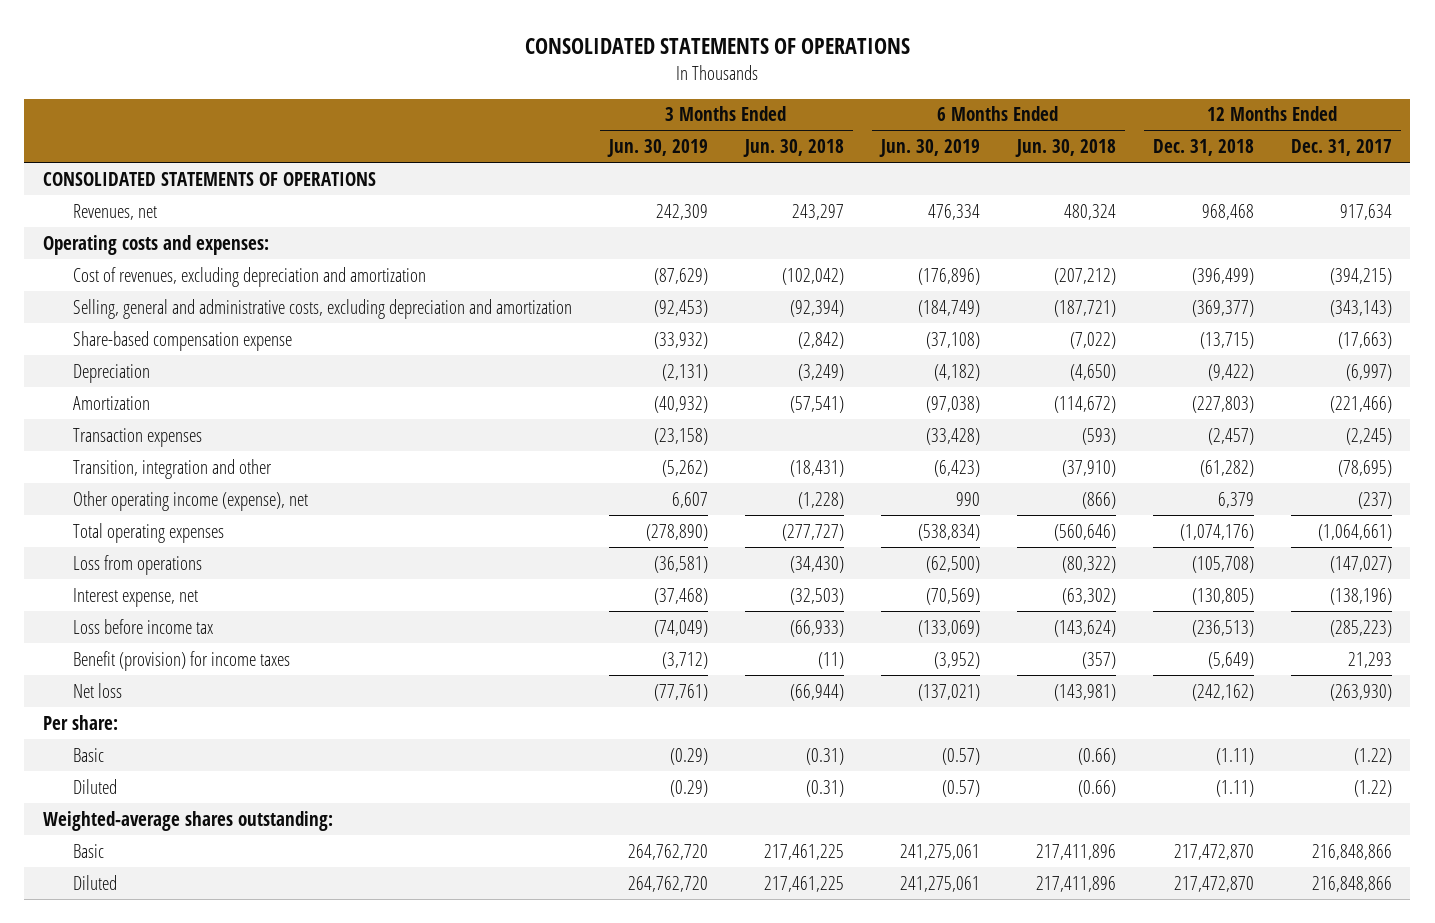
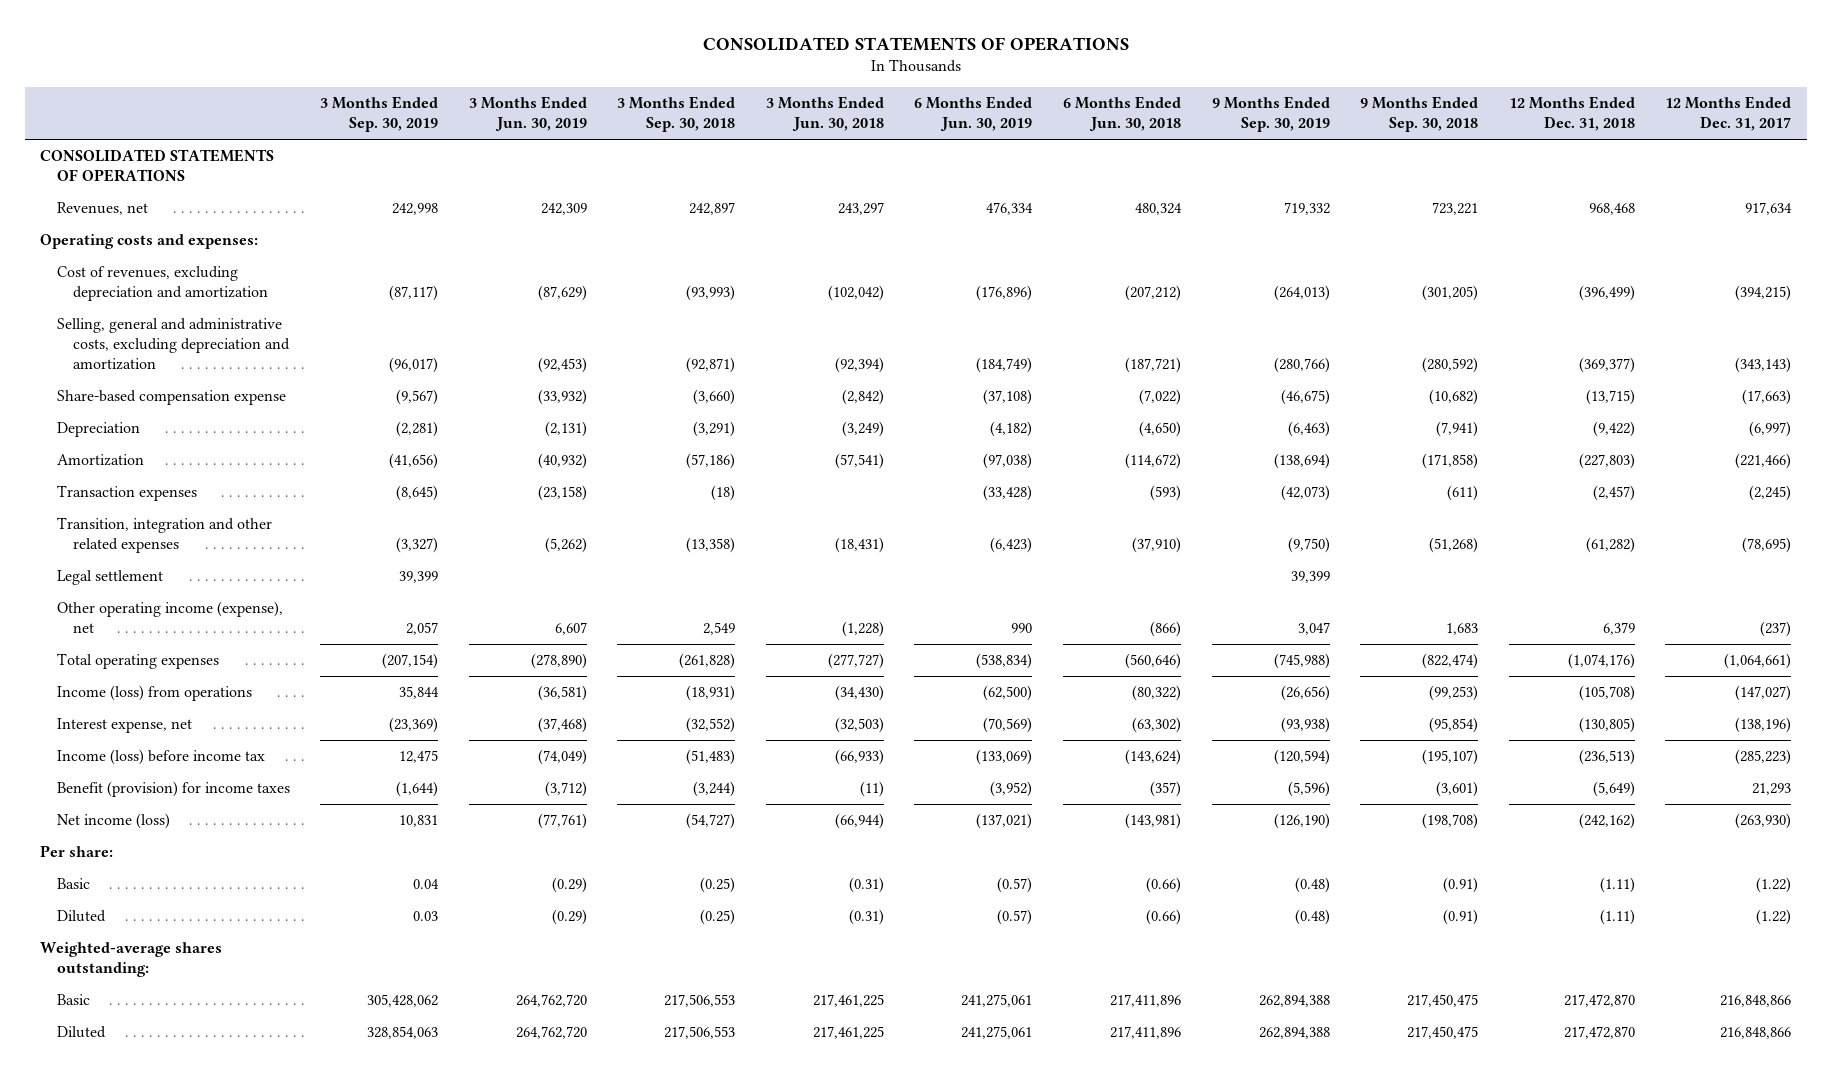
none -> [320,96,439,133] 3 Months Ended Sep. 30, 2019
none -> [617,96,736,133] 3 Months Ended Sep. 30, 2018
none -> [1211,96,1330,133] 9 Months Ended Sep. 30, 2019
none -> [1360,96,1479,133] 9 Months Ended Sep. 30, 2018
[73,458,273,479] Transition, integration and other -> [56,517,272,554] Transition, integration and other related expenses
none -> [56,570,163,586] Legal settlement
[73,554,203,575] Loss from operations -> [56,685,252,702] Income (loss) from operations
[73,618,214,634] Loss before income tax -> [56,749,265,766] Income (loss) before income tax
[73,682,123,698] Net loss -> [56,813,170,830] Net income (loss)

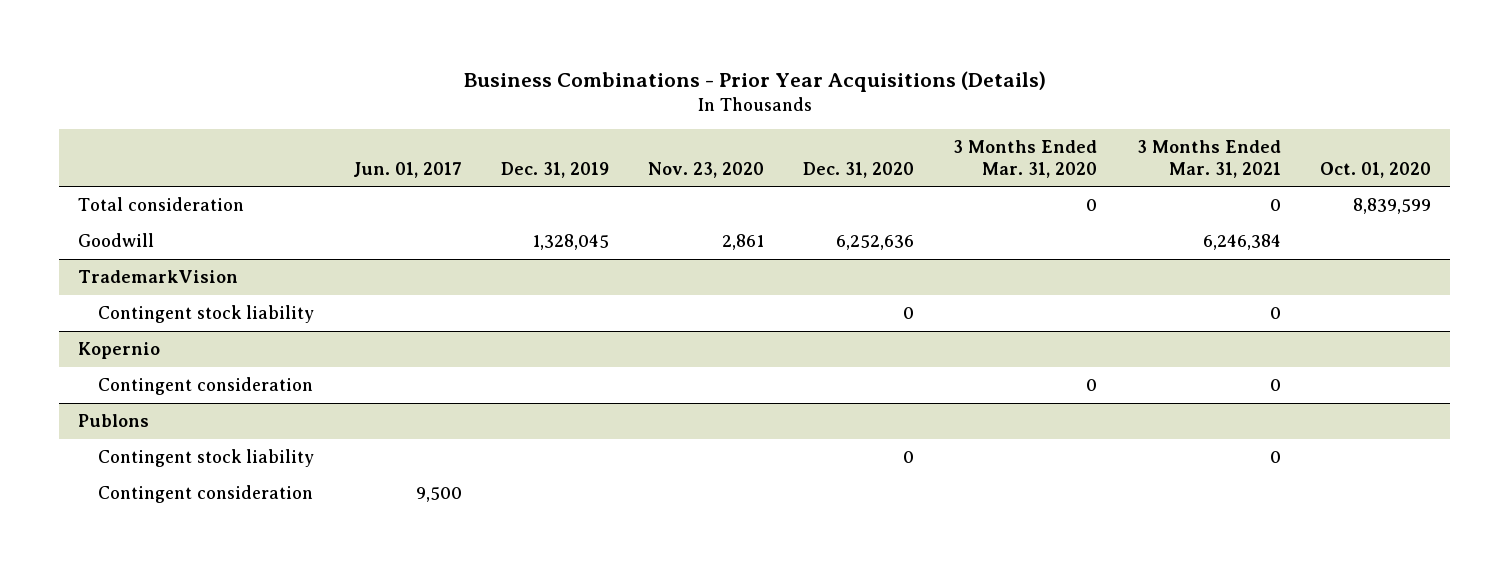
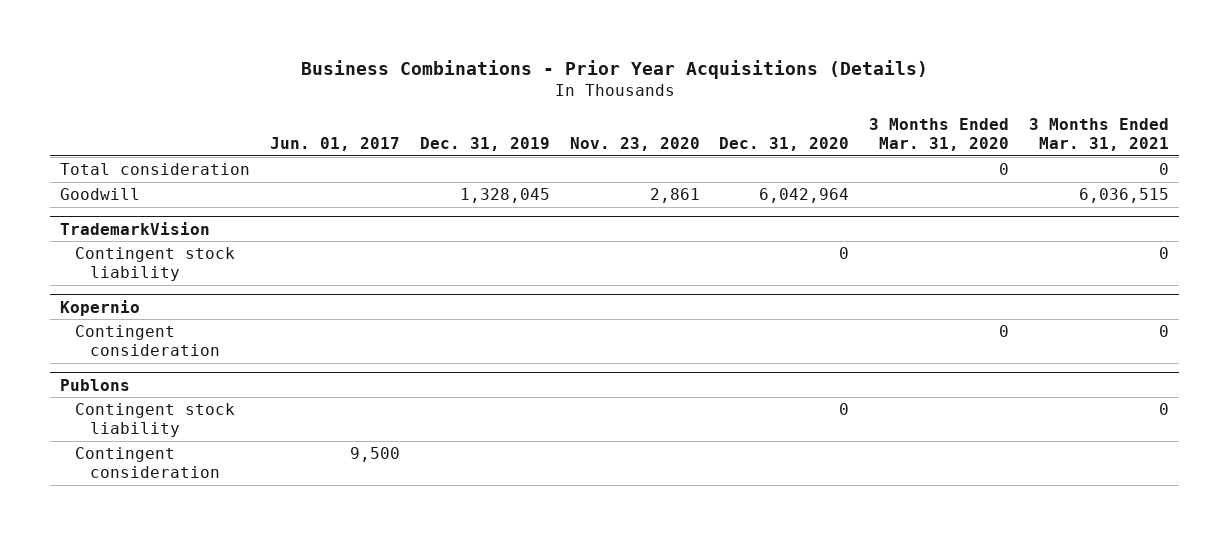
[1319,161,1431,178] Oct. 01, 2020 -> none
[836,234,915,250] 6,252,636 -> [759,188,850,204] 6,042,964
[1202,233,1281,250] 6,246,384 -> [1079,188,1170,204] 6,036,515

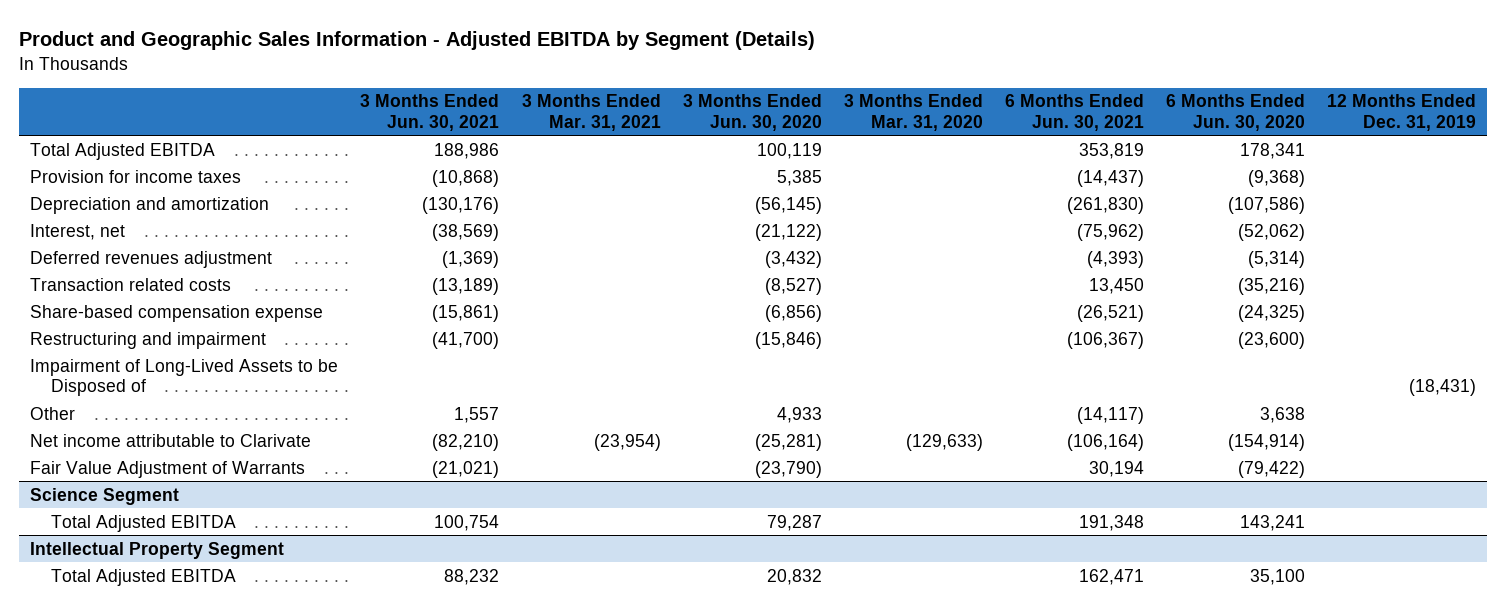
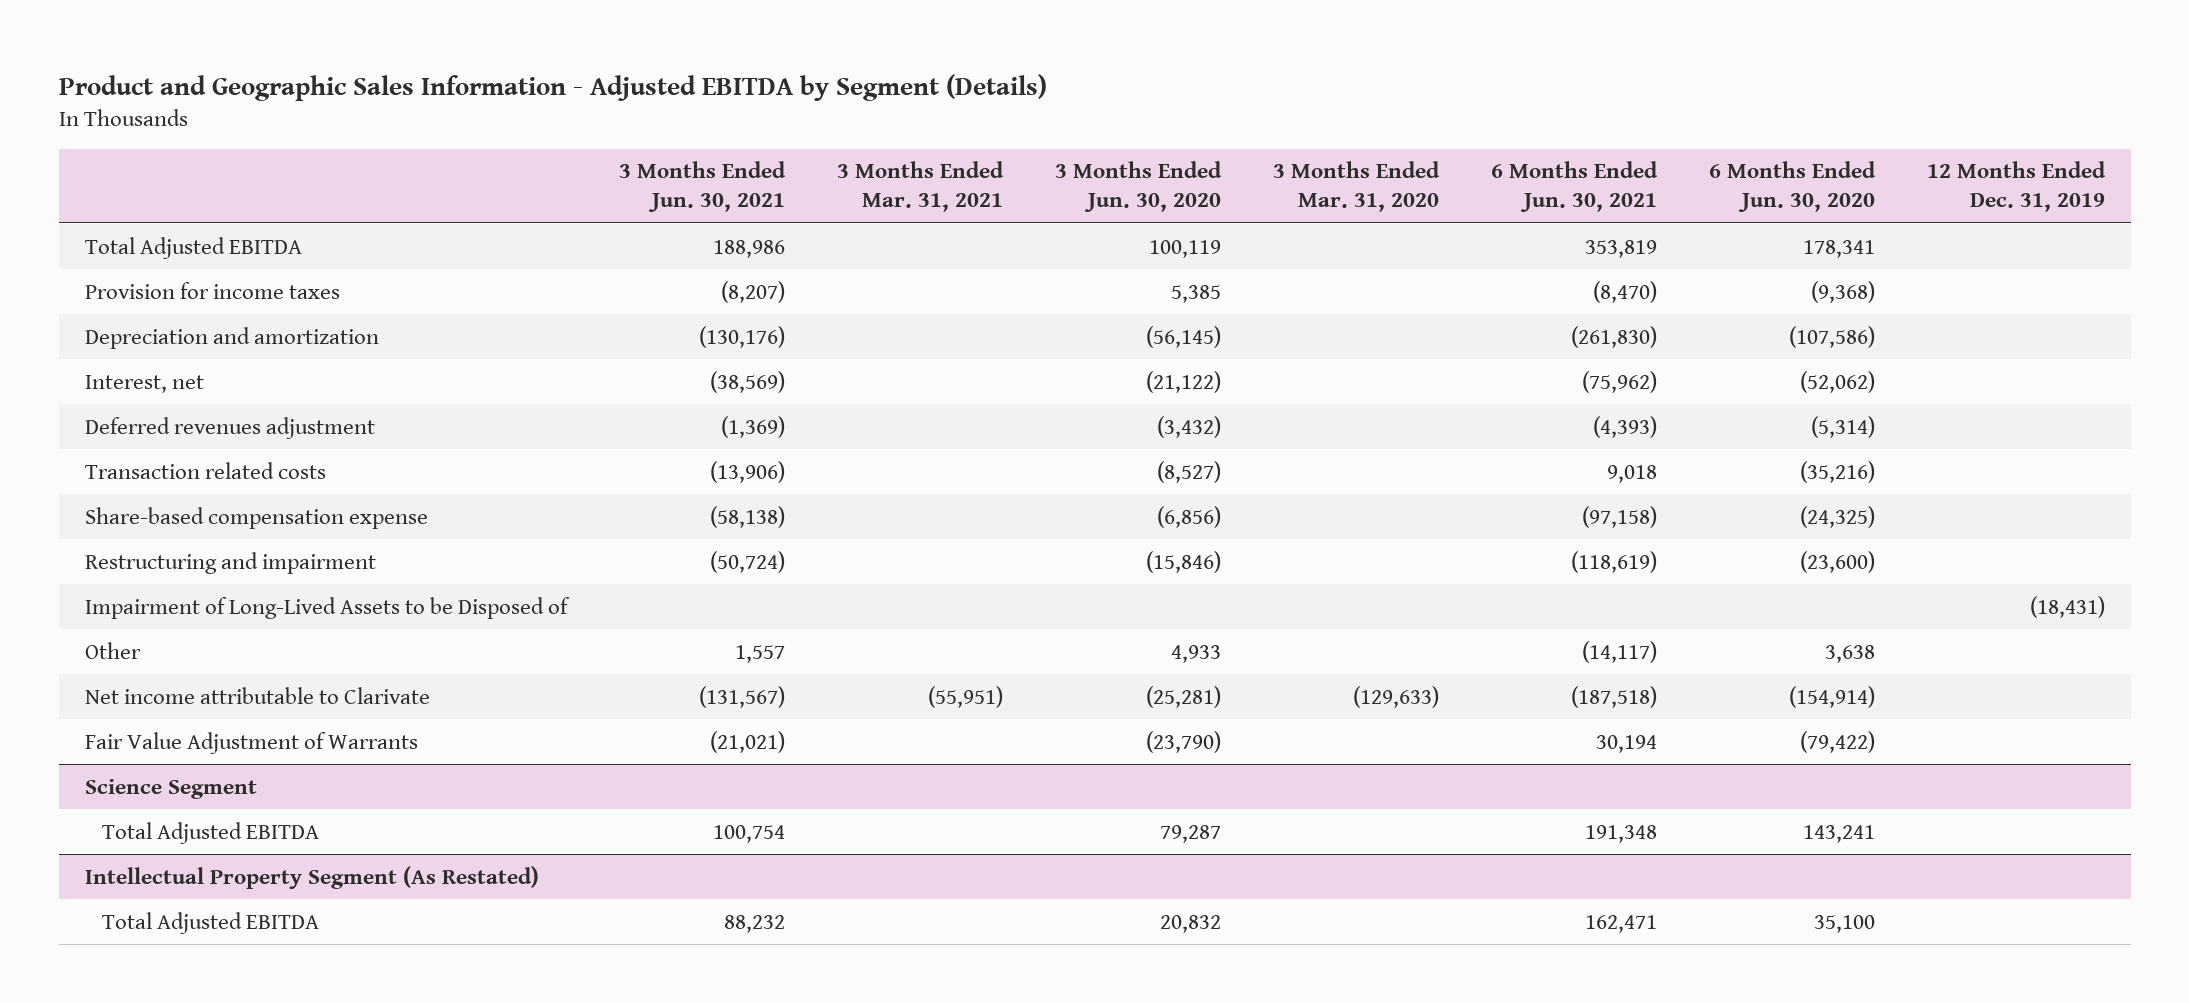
[432,169,500,187] (10,868) -> [720,280,785,303] (8,207)
[1076,169,1144,187] (14,437) -> [1592,280,1657,303] (8,470)
[432,277,500,295] (13,189) -> [709,460,785,483] (13,906)
[1088,277,1144,294] 13,450 -> [1606,464,1657,483] 9,018
[432,304,500,322] (15,861) -> [709,505,785,528] (58,138)
[1076,304,1144,322] (26,521) -> [1581,505,1657,528] (97,158)
[432,331,500,349] (41,700) -> [709,550,785,573] (50,724)
[1066,331,1144,349] (106,367) -> [1570,550,1657,573] (118,619)
[432,433,500,451] (82,210) -> [698,685,785,708] (131,567)
[593,433,661,451] (23,954) -> [927,685,1003,708] (55,951)
[1066,433,1144,451] (106,164) -> [1570,685,1657,708] (187,518)
[30,541,285,559] Intellectual Property Segment -> [84,865,539,889] Intellectual Property Segment (As Restated)

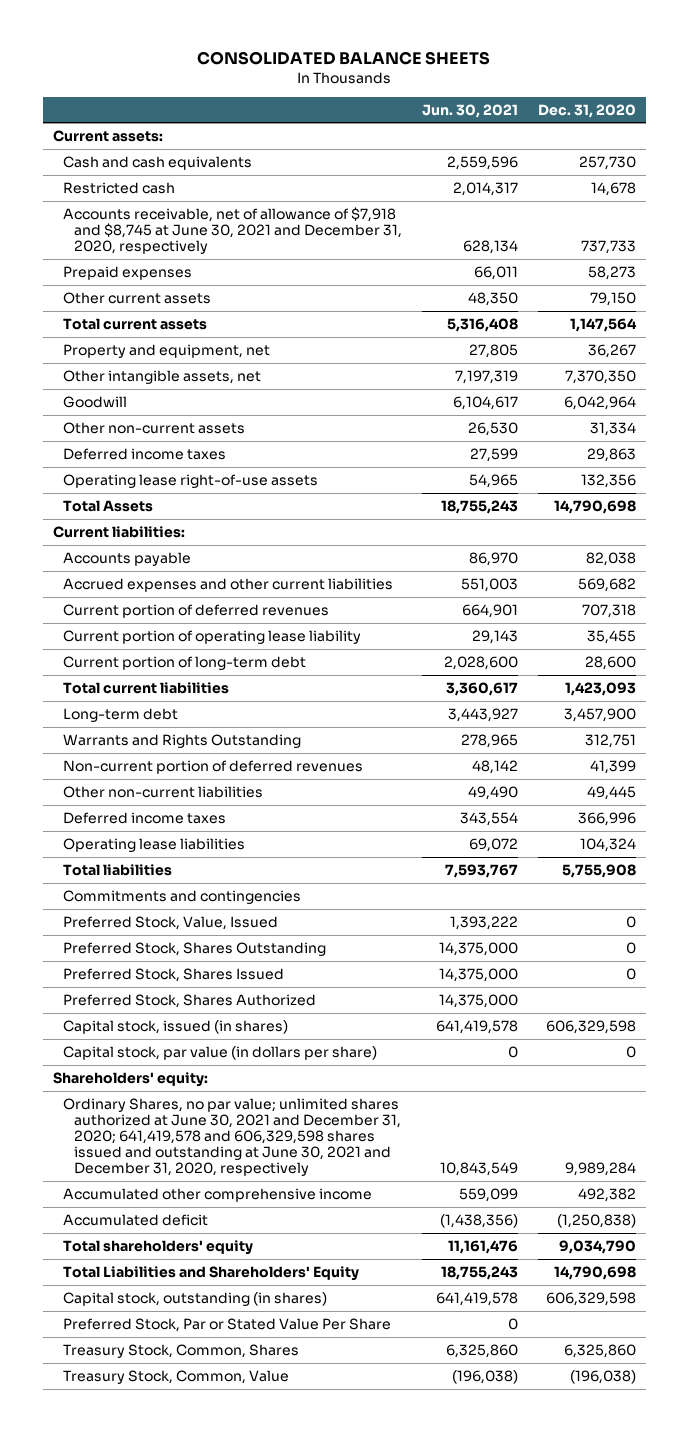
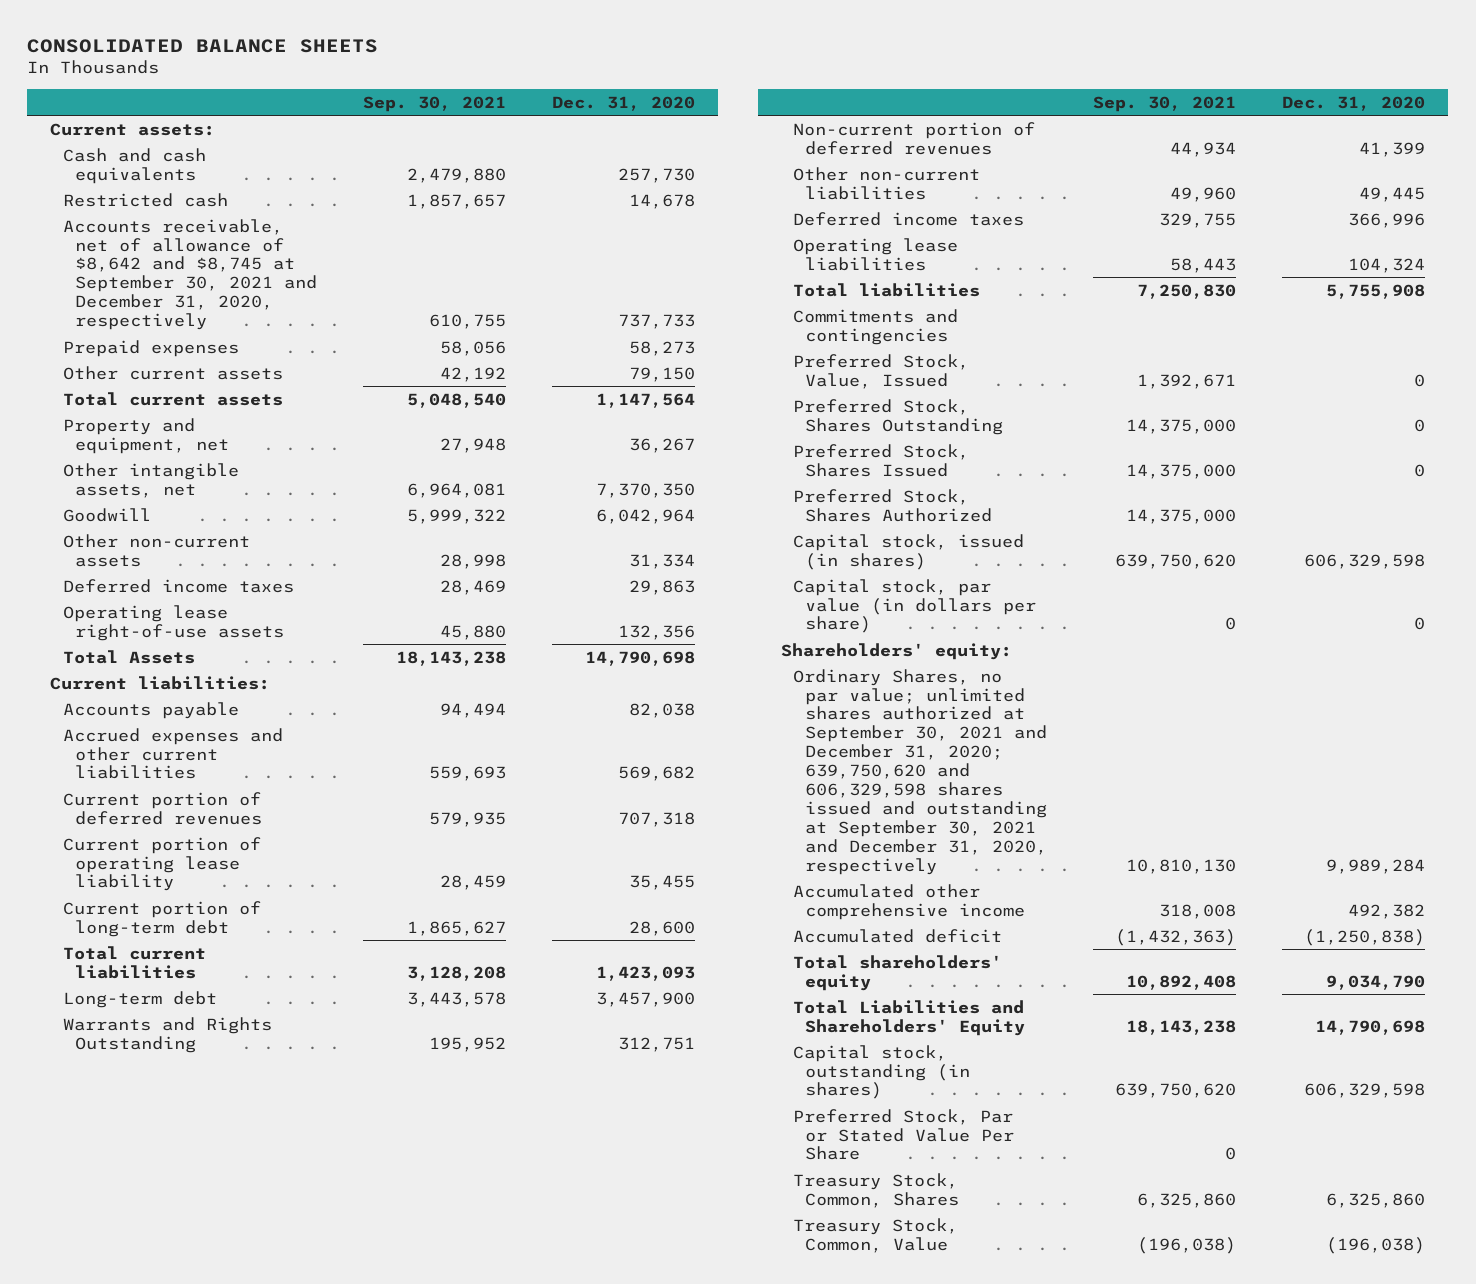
[421,103,518,118] Jun. 30, 2021 -> none
none -> [362,95,506,112] Sep. 30, 2021
[63,206,402,254] Accounts receivable, net of allowance of $7,918 and $8,745 at June 30, 2021 and December 31, 2020, respectively -> [62,218,317,331] Accounts receivable, net of allowance of $8,642 and $8,745 at September 30, 2021 and December 31, 2020, respectively
[63,1097,401,1176] Ordinary Shares, no par value; unlimited shares authorized at June 30, 2021 and December 31, 2020; 641,419,578 and 606,329,598 shares issued and outstanding at June 30, 2021 and December 31, 2020, respectively -> [792,668,1048,875] Ordinary Shares, no par value; unlimited shares authorized at September 30, 2021 and December 31, 2020; 639,750,620 and 606,329,598 shares issued and outstanding at September 30, 2021 and December 31, 2020, respectively

